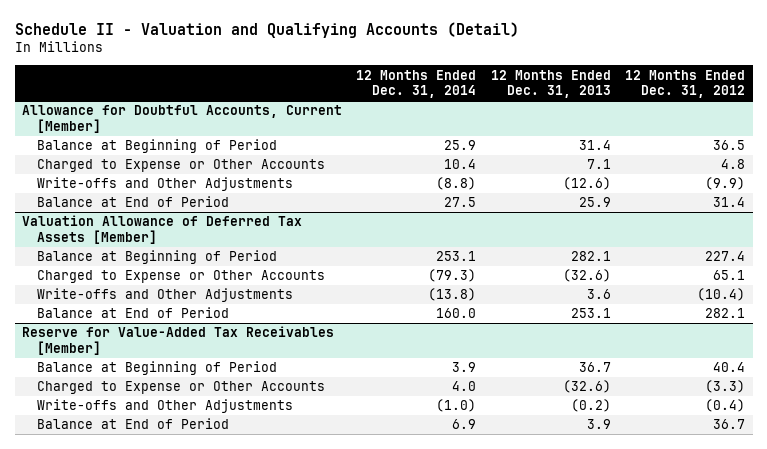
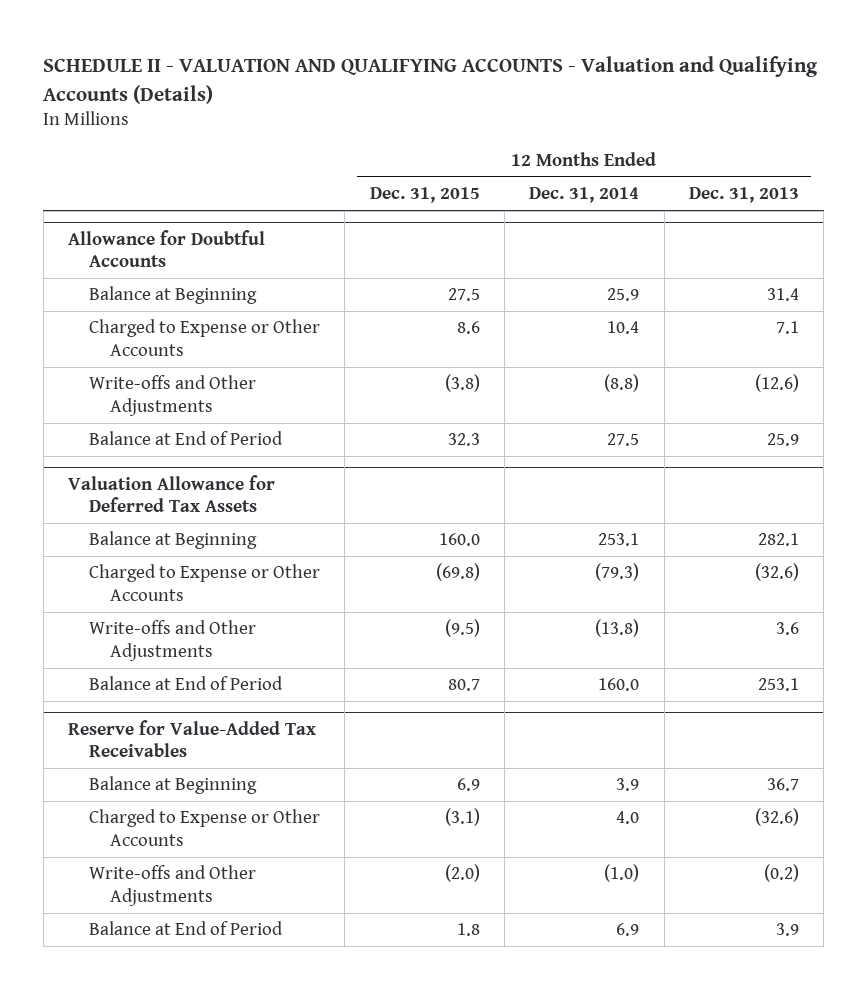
[14,21,519,38] Schedule II - Valuation and Qualifying Accounts (Detail) -> [43,55,819,104] SCHEDULE II - VALUATION AND QUALIFYING ACCOUNTS - Valuation and Qualifying Accounts (Details)
[625,69,746,99] 12 Months Ended Dec. 31, 2012 -> none
none -> [369,187,480,204] Dec. 31, 2015
[21,105,342,133] Allowance for Doubtful Accounts, Current [Member] -> [68,229,266,268] Allowance for Doubtful Accounts
[36,139,277,154] Balance at Beginning of Period -> [89,286,258,305] Balance at Beginning
[21,215,302,244] Valuation Allowance of Deferred Tax Assets [Member] -> [68,474,276,513] Valuation Allowance for Deferred Tax Assets
[36,250,277,265] Balance at Beginning of Period -> [89,531,258,550] Balance at Beginning
[21,326,334,355] Reserve for Value-Added Tax Receivables [Member] -> [68,719,317,758] Reserve for Value-Added Tax Receivables
[36,361,277,376] Balance at Beginning of Period -> [89,776,258,795] Balance at Beginning

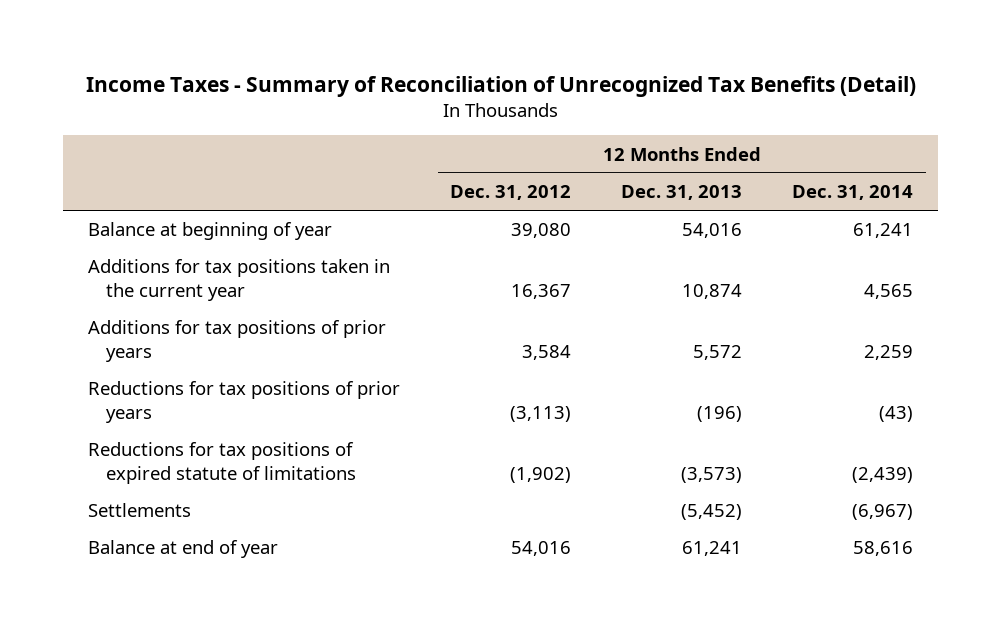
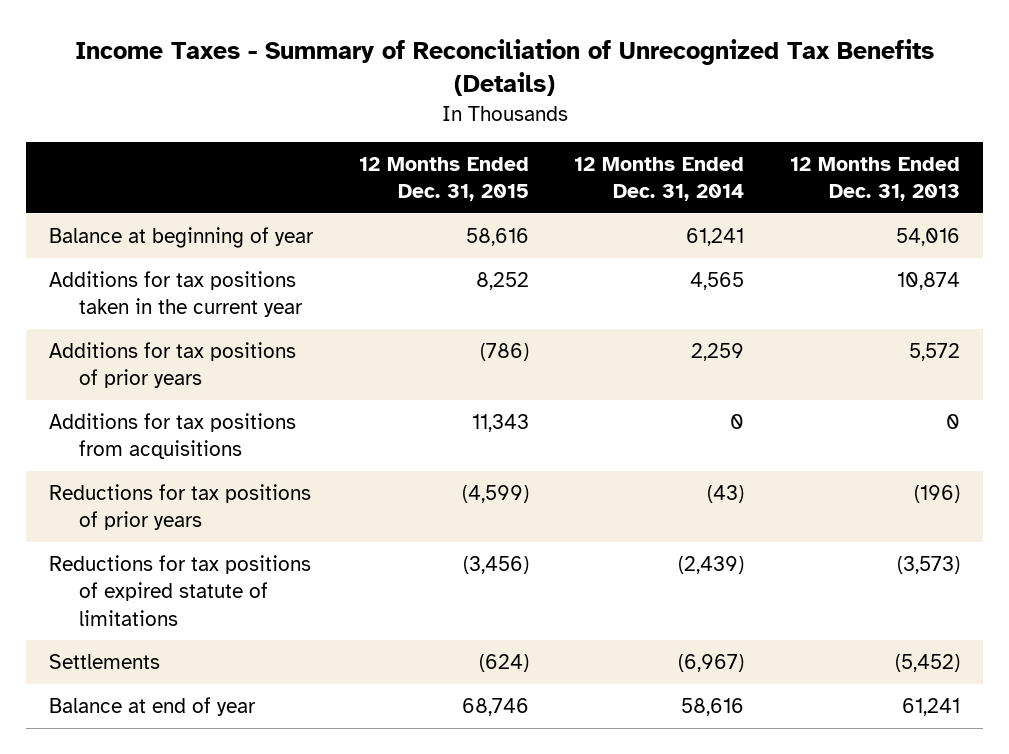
[85,76,916,98] Income Taxes - Summary of Reconciliation of Unrecognized Tax Benefits (Detail) -> [74,39,934,97] Income Taxes - Summary of Reconciliation of Unrecognized Tax Benefits (Details)
[450,185,572,201] Dec. 31, 2012 -> none
none -> [358,157,529,202] 12 Months Ended Dec. 31, 2015
none -> [49,413,297,460] Additions for tax positions from acquisitions

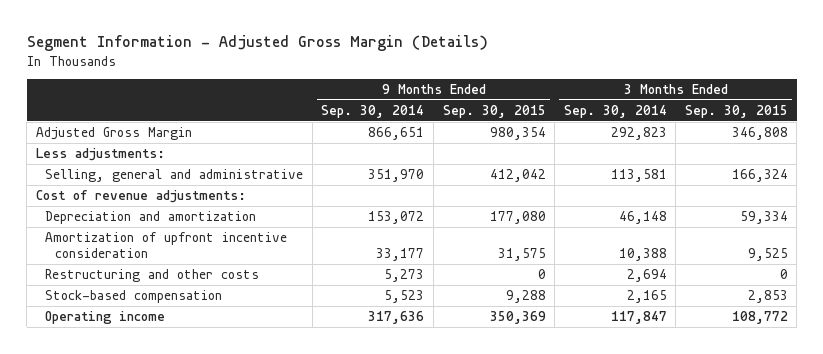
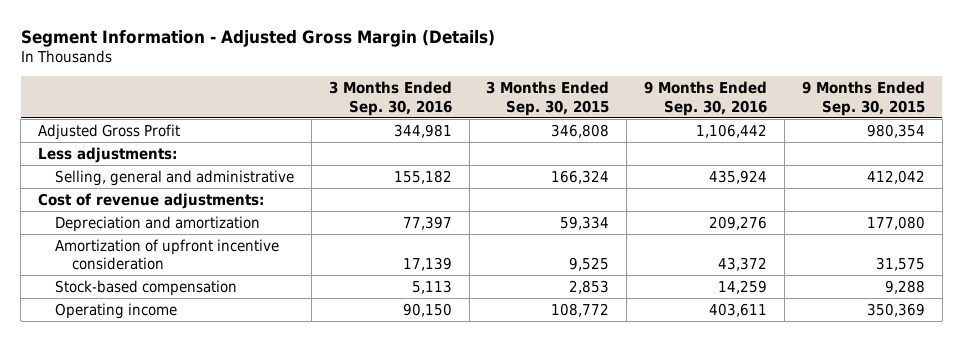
[321,104,425,118] Sep. 30, 2014 -> none
[563,104,667,118] Sep. 30, 2014 -> none
none -> [328,81,452,116] 3 Months Ended Sep. 30, 2016
none -> [644,81,768,116] 9 Months Ended Sep. 30, 2016
[35,127,192,141] Adjusted Gross Margin -> [38,123,181,140] Adjusted Gross Profit
[45,269,260,283] Restructuring and other costs -> none

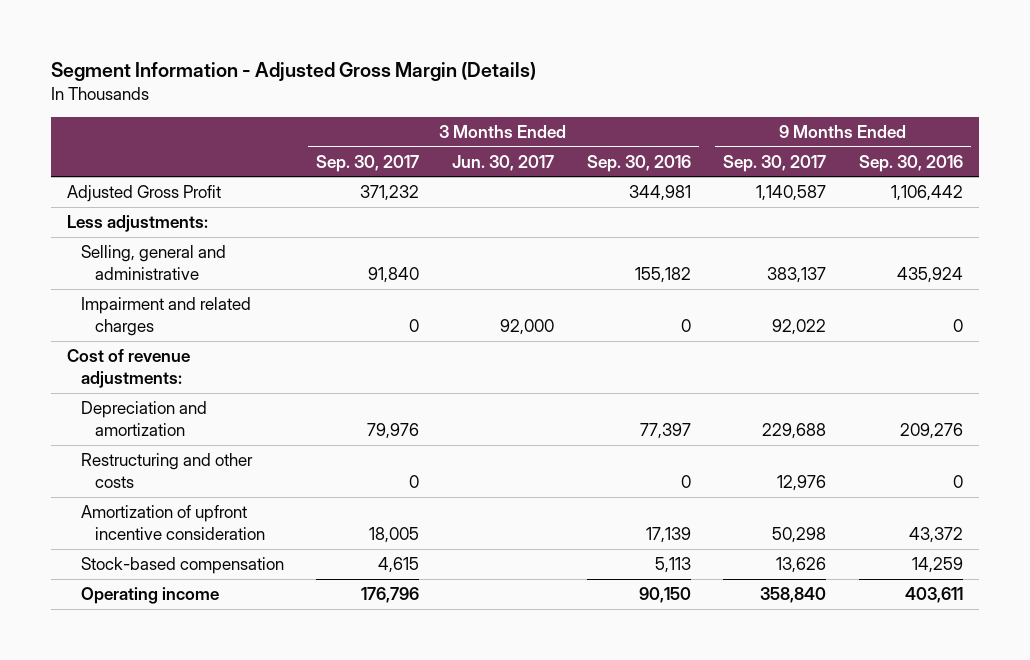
[486,81,610,116] 3 Months Ended Sep. 30, 2015 -> none
[801,81,925,116] 9 Months Ended Sep. 30, 2015 -> none
none -> [316,154,420,172] Sep. 30, 2017
none -> [451,154,554,171] Jun. 30, 2017
none -> [723,154,827,172] Sep. 30, 2017
none -> [80,297,251,337] Impairment and related charges
none -> [80,453,253,489] Restructuring and other costs

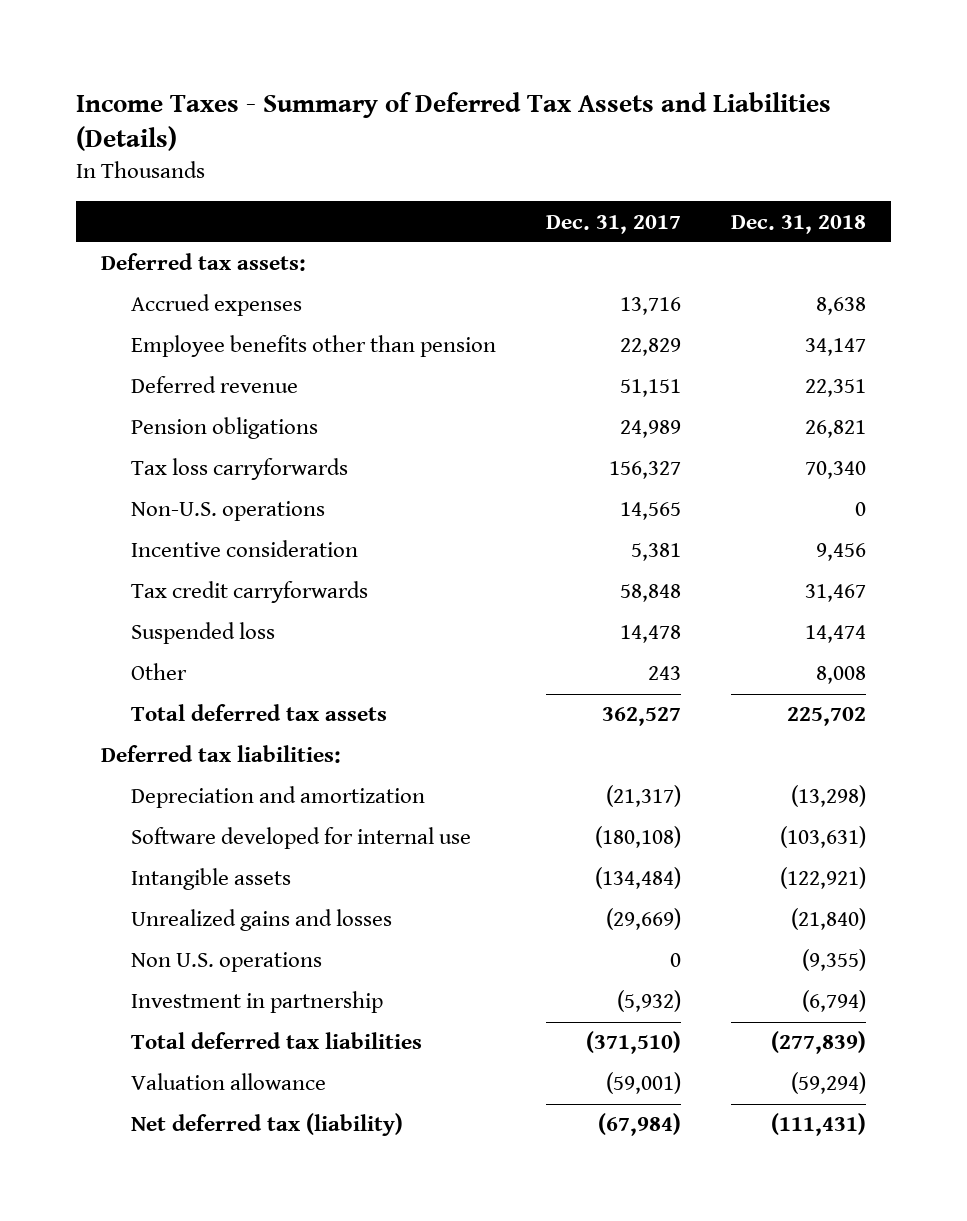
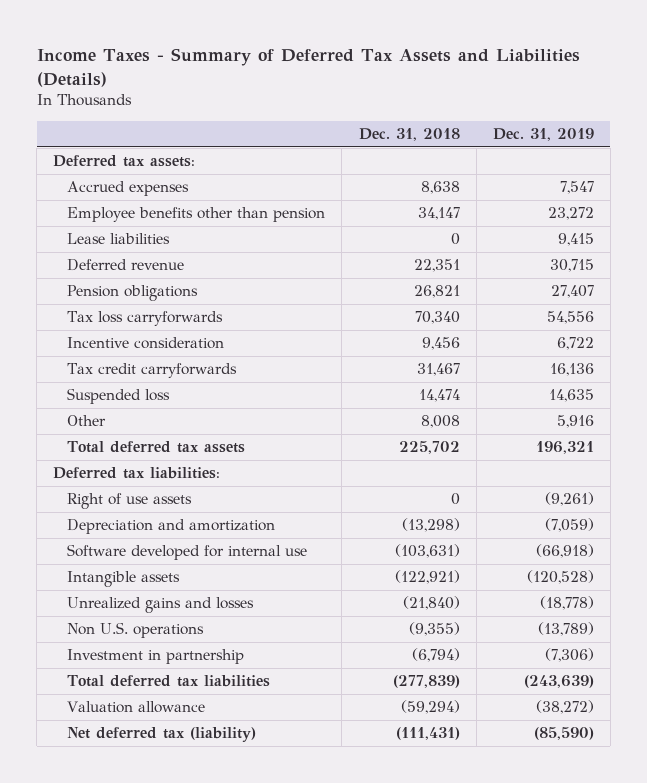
[546,214,682,234] Dec. 31, 2017 -> none
none -> [492,128,594,142] Dec. 31, 2019
none -> [67,233,171,245] Lease liabilities
[131,501,326,522] Non-U.S. operations -> none
none -> [67,493,193,510] Right of use assets

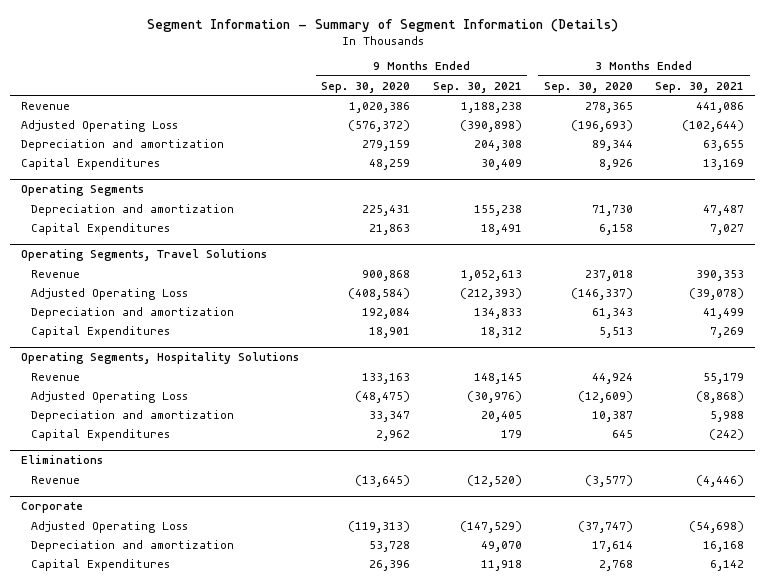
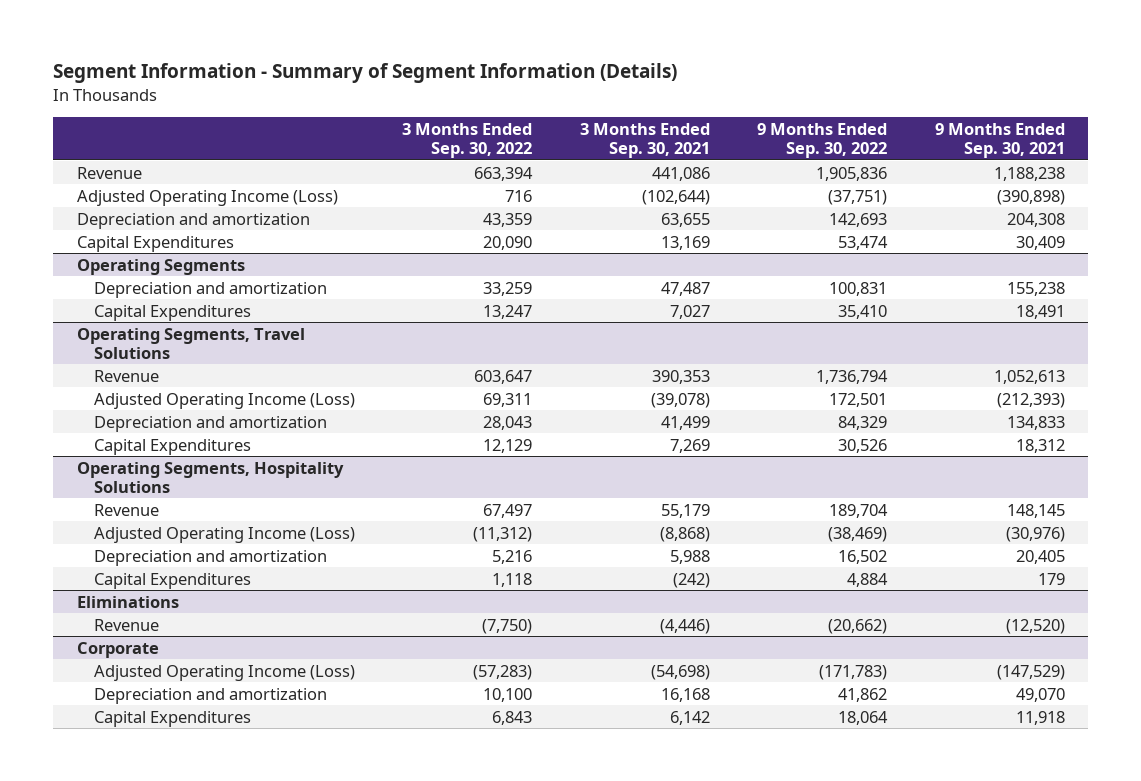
[321,81,411,93] Sep. 30, 2020 -> none
[543,81,633,93] Sep. 30, 2020 -> none
none -> [402,122,533,158] 3 Months Ended Sep. 30, 2022
none -> [757,122,888,158] 9 Months Ended Sep. 30, 2022
[21,119,179,132] Adjusted Operating Loss -> [76,189,338,206] Adjusted Operating Income (Loss)
[31,287,189,300] Adjusted Operating Loss -> [93,392,355,409] Adjusted Operating Income (Loss)
[31,390,189,403] Adjusted Operating Loss -> [93,526,355,543] Adjusted Operating Income (Loss)
[31,520,189,533] Adjusted Operating Loss -> [93,664,355,681] Adjusted Operating Income (Loss)

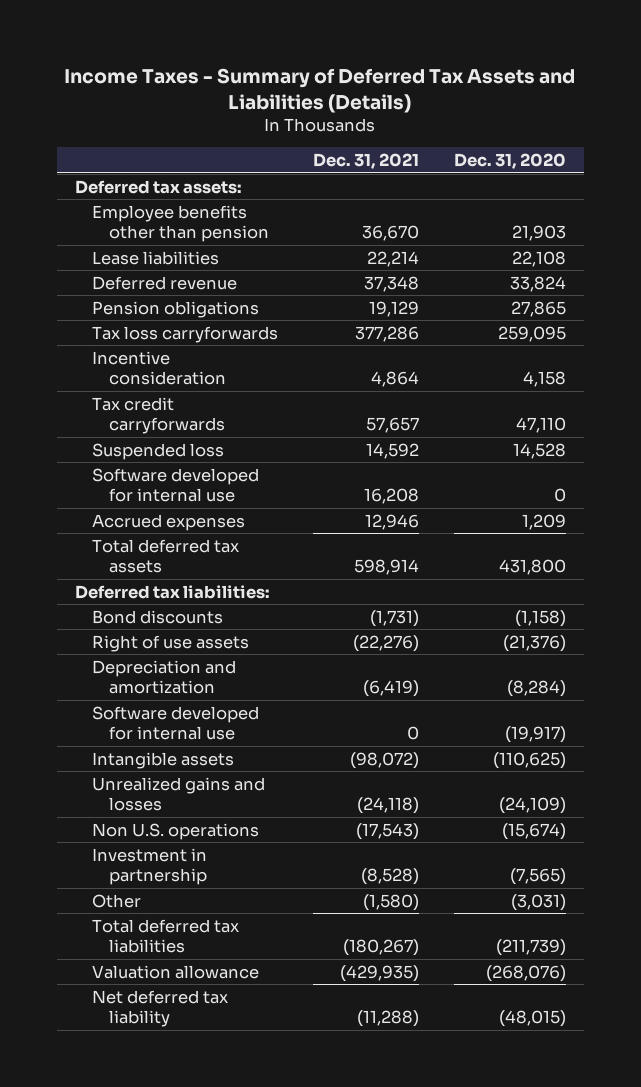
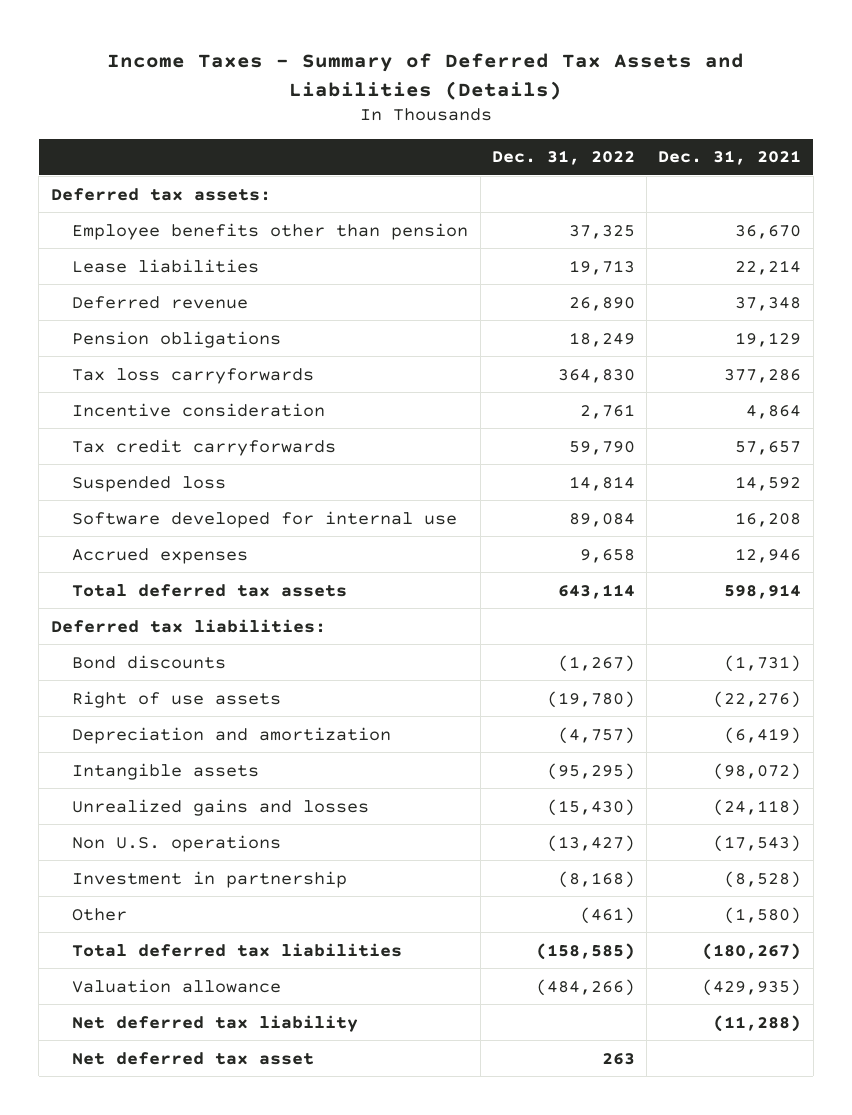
[454,153,567,170] Dec. 31, 2020 -> none
none -> [491,150,635,166] Dec. 31, 2022
[92,705,260,741] Software developed for internal use -> none
none -> [72,1051,315,1065] Net deferred tax asset

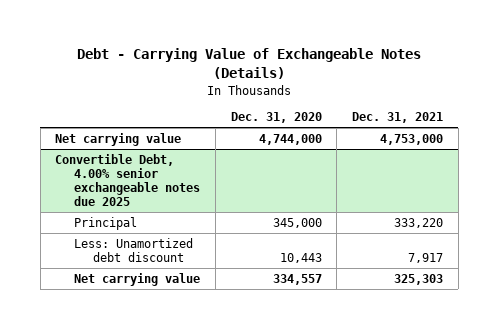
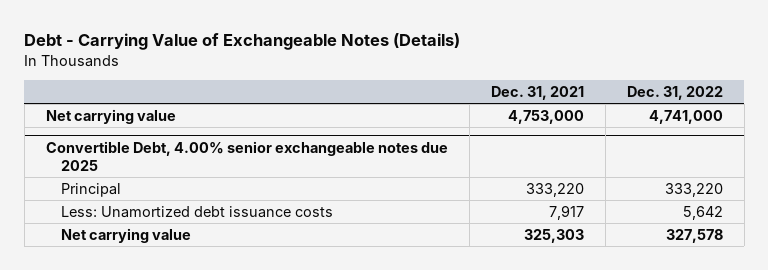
[230,112,322,124] Dec. 31, 2020 -> none
none -> [626,86,723,101] Dec. 31, 2022
[74,237,194,262] Less: Unamortized debt discount -> [61,205,334,218] Less: Unamortized debt issuance costs

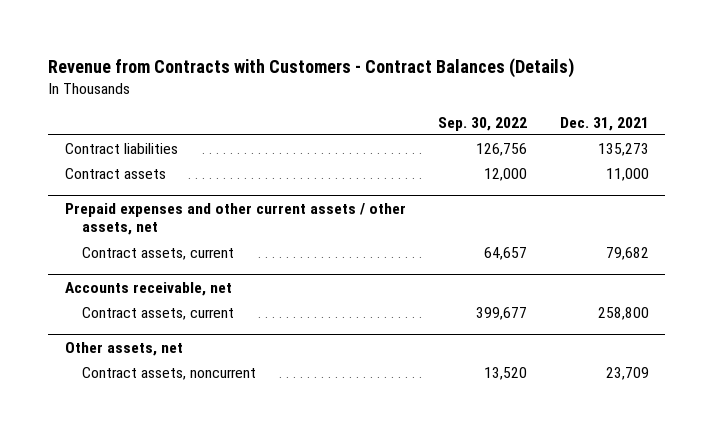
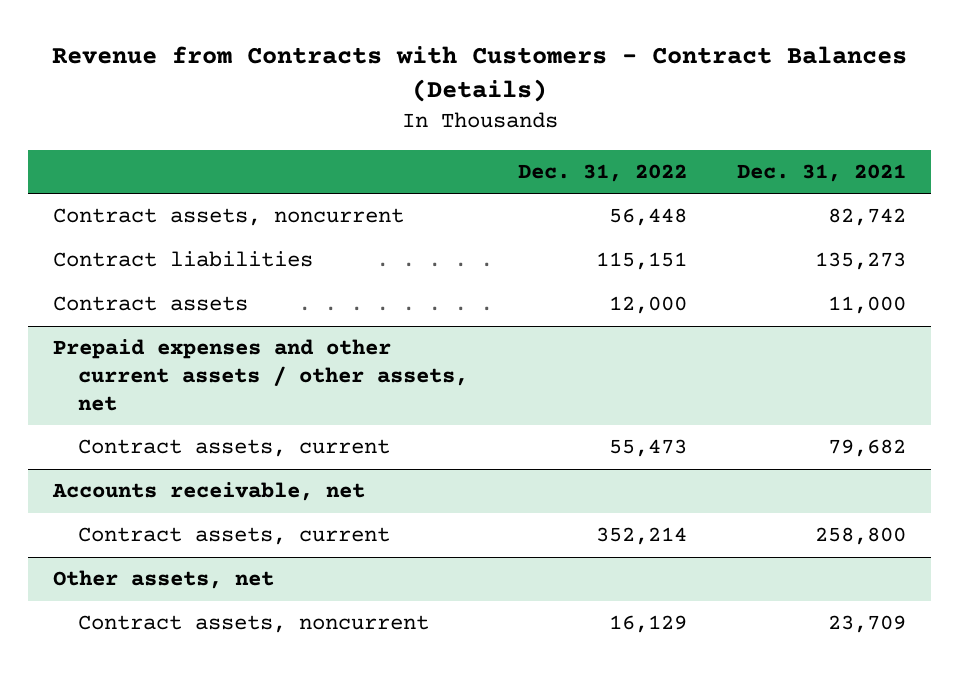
[438,116,528,131] Sep. 30, 2022 -> none
none -> [518,163,688,182] Dec. 31, 2022
none -> [53,208,405,227] Contract assets, noncurrent

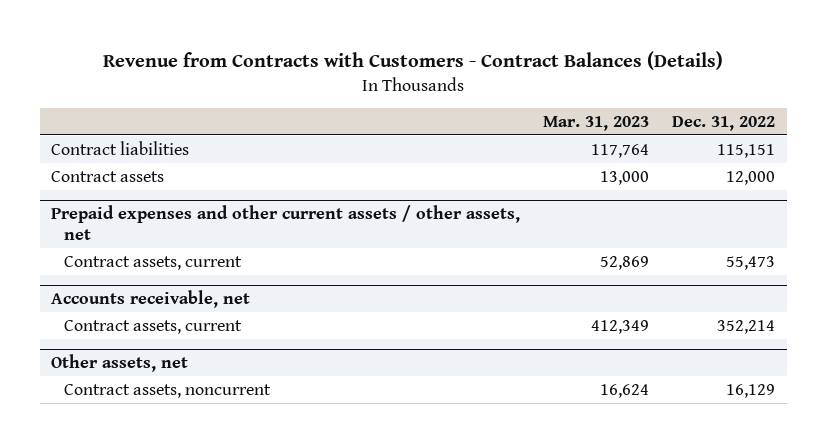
[737,163,907,182] Dec. 31, 2021 -> none
none -> [543,115,650,131] Mar. 31, 2023
[53,208,405,227] Contract assets, noncurrent -> none

